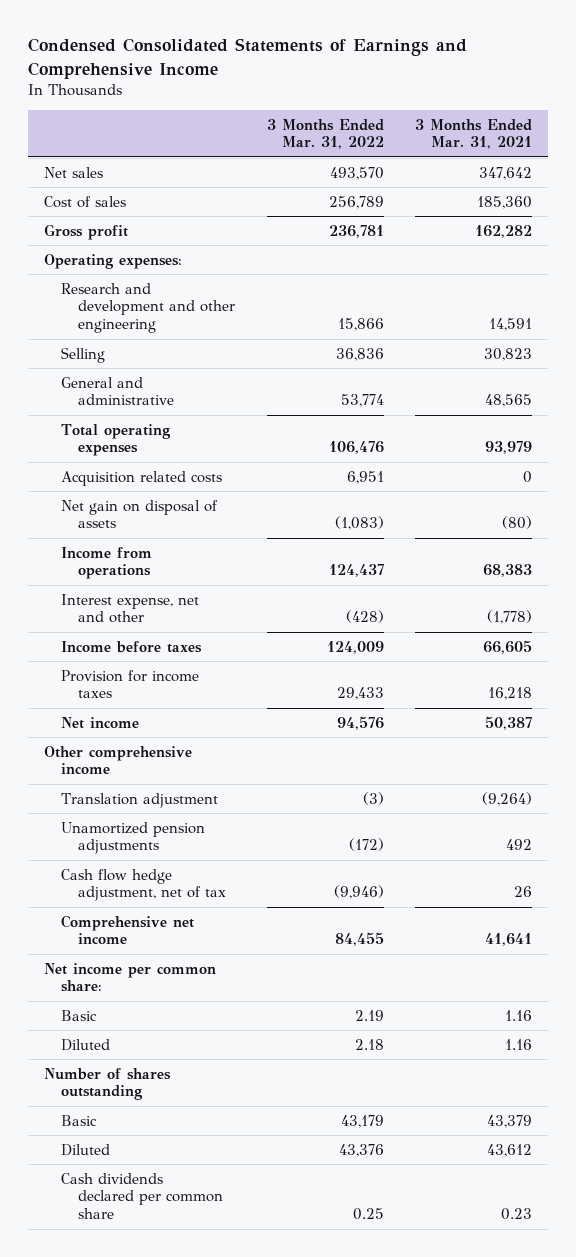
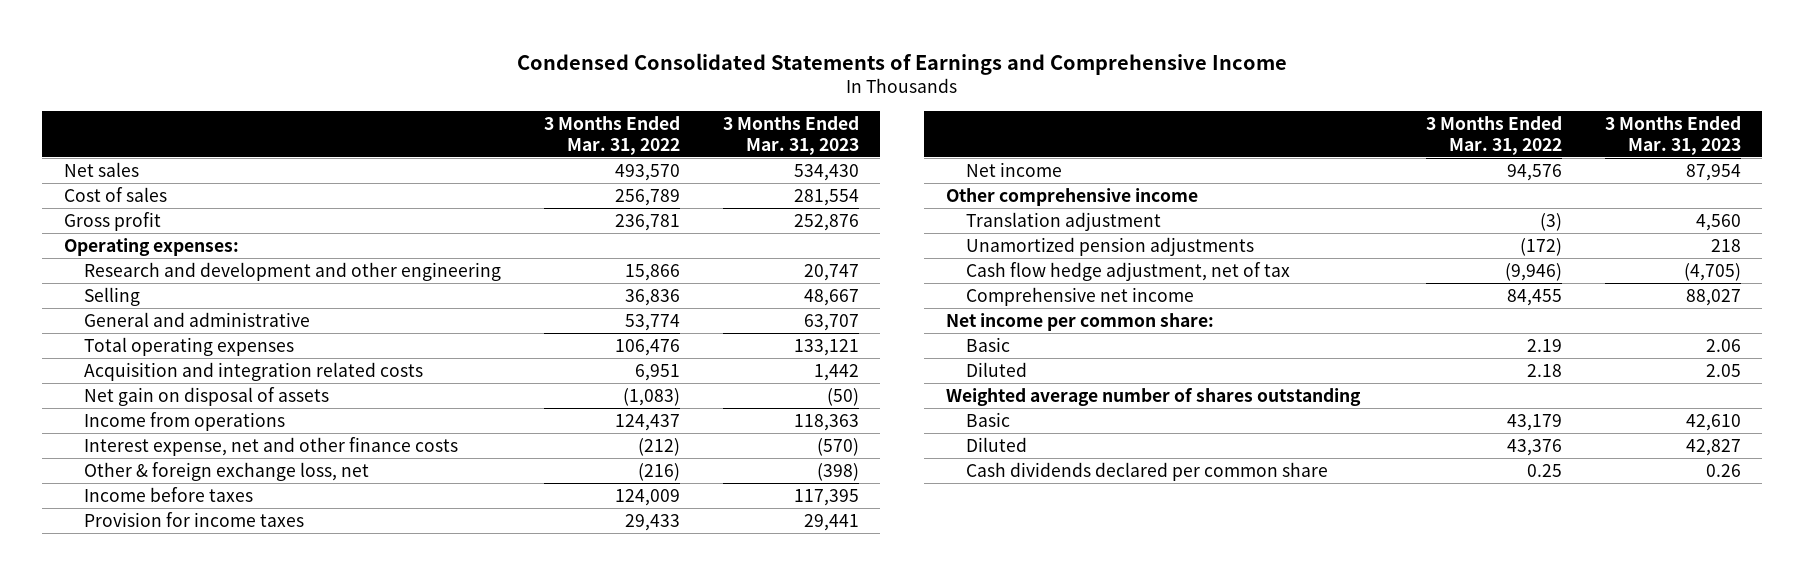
[415,118,533,150] 3 Months Ended Mar. 31, 2021 -> none
none -> [722,115,859,155] 3 Months Ended Mar. 31, 2023
[60,470,222,486] Acquisition related costs -> [83,361,423,381] Acquisition and integration related costs
[60,593,199,624] Interest expense, net and other -> [83,436,458,456] Interest expense, net and other finance costs
[345,610,384,624] (428) -> [637,437,680,456] (212)
none -> [83,461,369,481] Other & foreign exchange loss, net
[43,1067,171,1101] Number of shares outstanding -> [945,386,1361,406] Weighted average number of shares outstanding

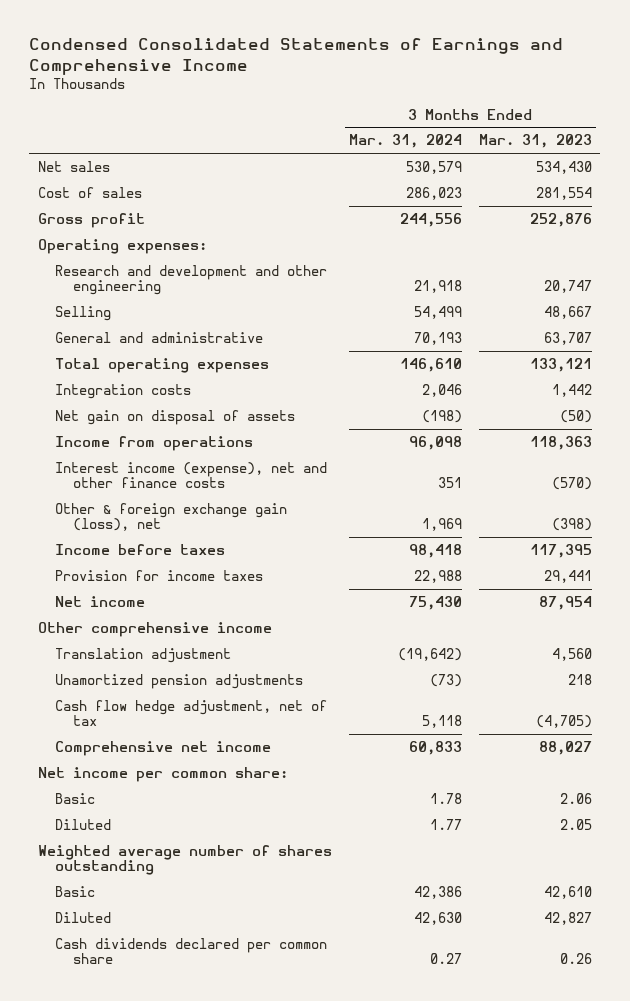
[543,115,680,155] 3 Months Ended Mar. 31, 2022 -> none
none -> [348,134,462,149] Mar. 31, 2024
[83,361,423,381] Acquisition and integration related costs -> [55,383,192,399] Integration costs
[83,436,458,456] Interest expense, net and other finance costs -> [55,461,328,489] Interest income (expense), net and other finance costs
[83,461,369,481] Other & foreign exchange loss, net -> [55,502,288,532] Other & foreign exchange gain (loss), net

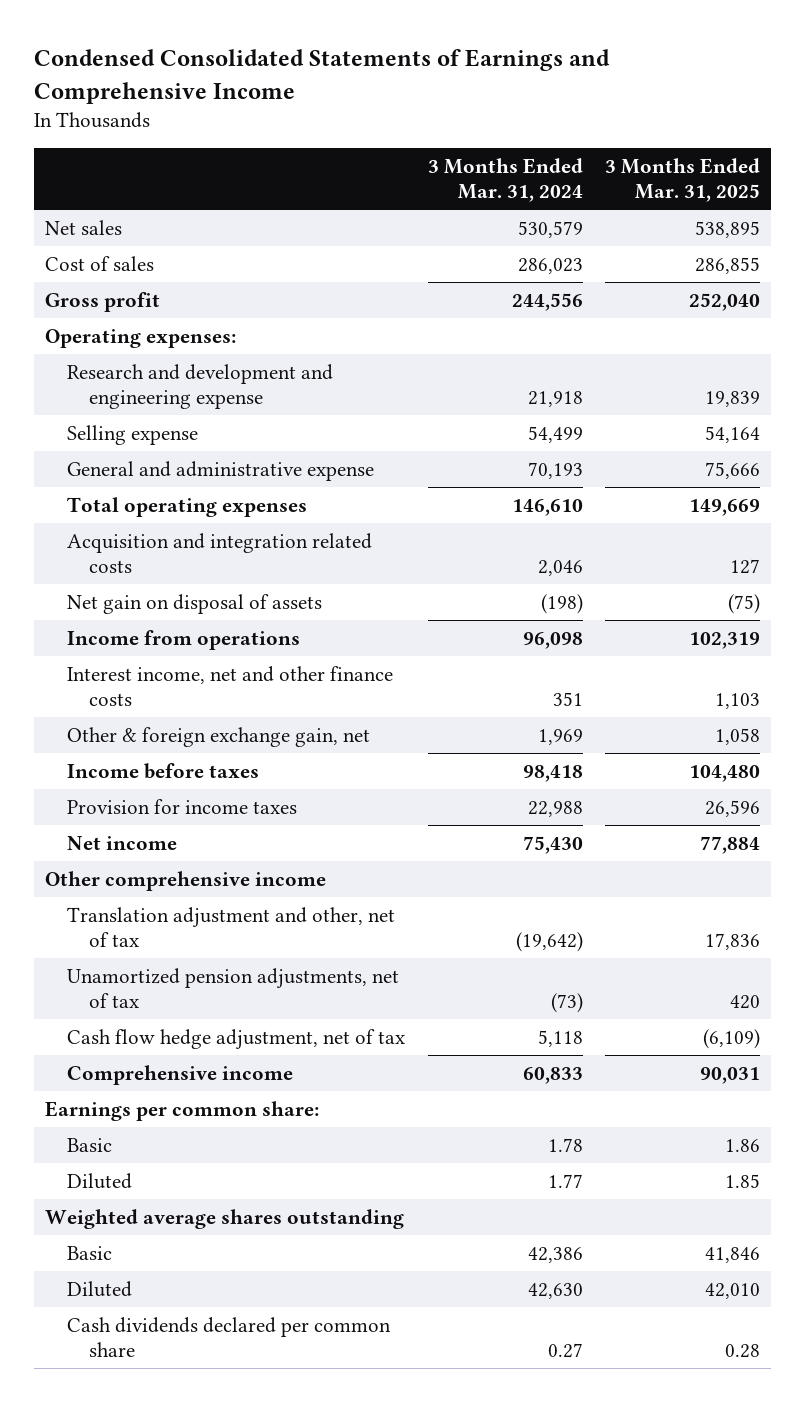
[478,134,592,149] Mar. 31, 2023 -> none
none -> [605,157,761,203] 3 Months Ended Mar. 31, 2025
[55,264,328,296] Research and development and other engineering -> [67,363,334,410] Research and development and engineering expense
[55,305,112,321] Selling -> [67,424,199,445] Selling expense
[55,331,264,343] General and administrative -> [67,460,375,481] General and administrative expense
[55,383,192,399] Integration costs -> [67,532,373,574] Acquisition and integration related costs
[55,461,328,489] Interest income (expense), net and other finance costs -> [67,665,394,707] Interest income, net and other finance costs
[55,502,288,532] Other & foreign exchange gain (loss), net -> [67,726,371,747] Other & foreign exchange gain, net
[55,647,232,663] Translation adjustment -> [67,906,396,948] Translation adjustment and other, net of tax
[55,673,304,689] Unamortized pension adjustments -> [67,967,400,1009] Unamortized pension adjustments, net of tax
[55,740,272,756] Comprehensive net income -> [67,1064,294,1085] Comprehensive income
[37,766,288,782] Net income per common share: -> [44,1100,319,1121] Earnings per common share:
[37,844,332,876] Weighted average number of shares outstanding -> [44,1208,404,1229] Weighted average shares outstanding

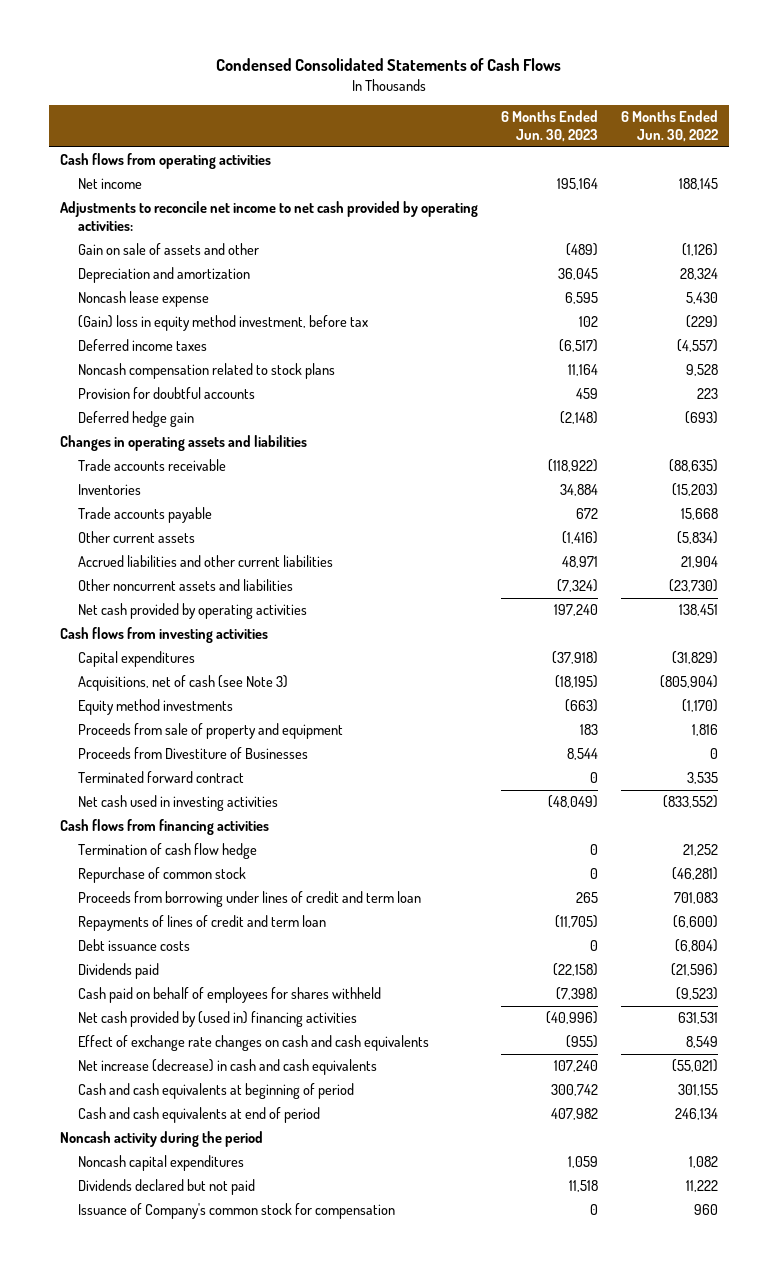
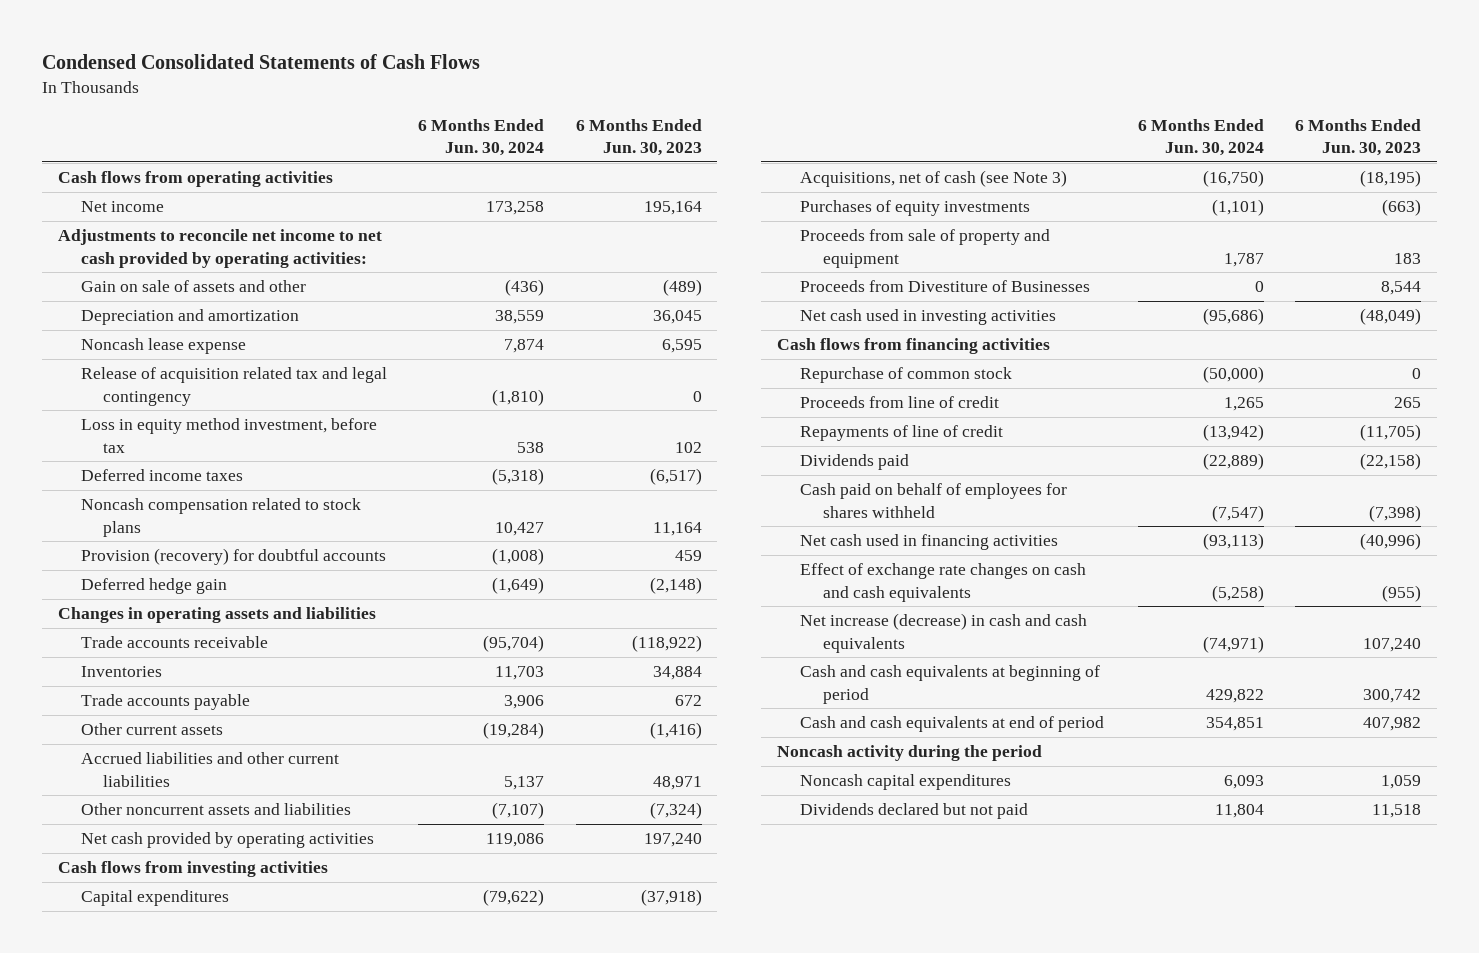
[620,110,718,143] 6 Months Ended Jun. 30, 2022 -> none
none -> [418,118,545,157] 6 Months Ended Jun. 30, 2024
none -> [80,367,387,406] Release of acquisition related tax and legal contingency
[77,315,368,332] (Gain) loss in equity method investment, before tax -> [80,418,377,453] Loss in equity method investment, before tax
[77,387,255,400] Provision for doubtful accounts -> [80,548,386,566] Provision (recovery) for doubtful accounts
[77,699,233,716] Equity method investments -> [800,200,1031,217] Purchases of equity investments
[77,771,244,784] Terminated forward contract -> none
[77,843,257,860] Termination of cash flow hedge -> none
[77,939,190,952] Debt issuance costs -> none
[77,891,421,908] Proceeds from borrowing under lines of credit and term loan -> [800,396,1000,409] Proceeds from line of credit
[77,915,326,932] Repayments of lines of credit and term loan -> [800,425,1004,442] Repayments of line of credit
[77,1011,357,1028] Net cash provided by (used in) financing activities -> [800,534,1059,551] Net cash used in financing activities
[77,1203,395,1220] Issuance of Company's common stock for compensation -> none

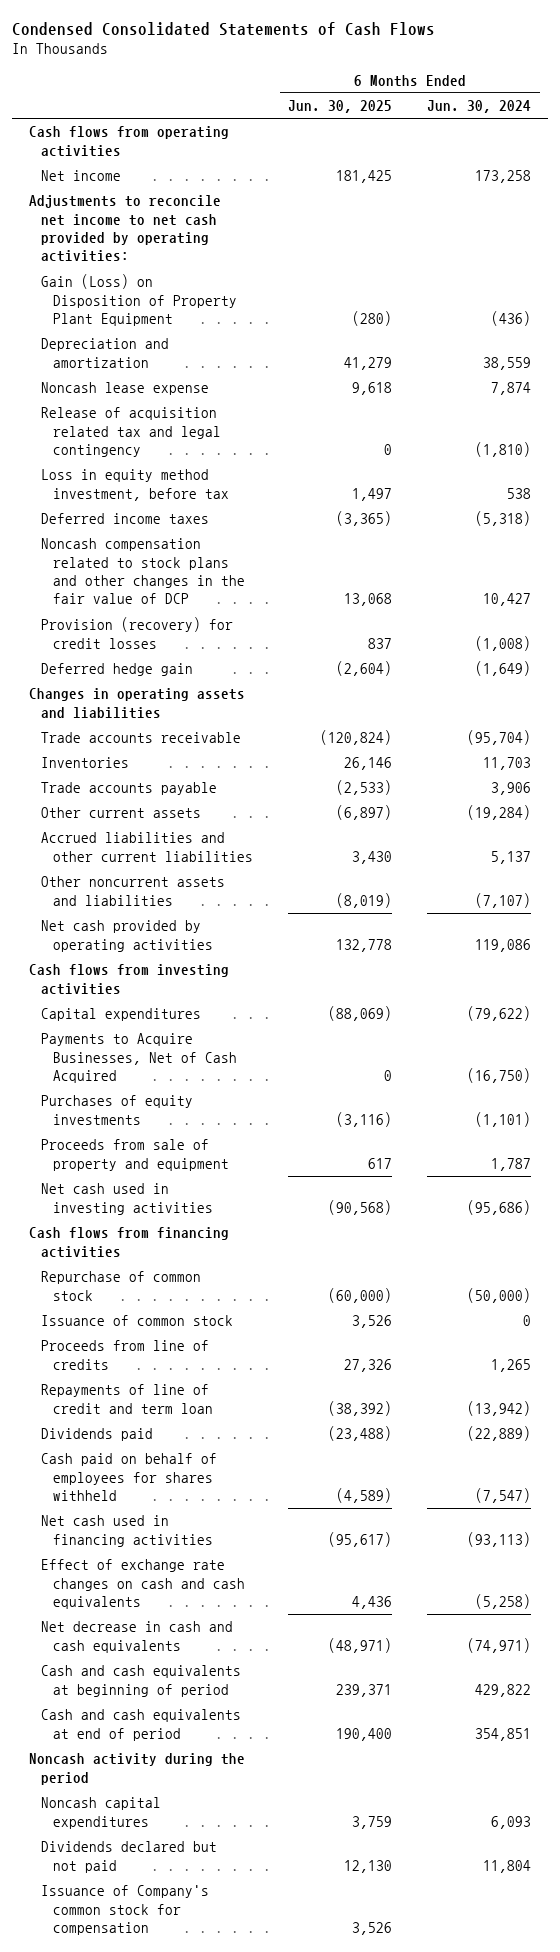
[575,118,702,157] 6 Months Ended Jun. 30, 2023 -> none
none -> [288,100,393,114] Jun. 30, 2025
[80,280,306,293] Gain on sale of assets and other -> [41,274,238,327] Gain (Loss) on Disposition of Property Plant Equipment
[80,498,361,537] Noncash compensation related to stock plans -> [41,538,246,605] Noncash compensation related to stock plans and other changes in the fair value of DCP
[80,548,386,566] Provision (recovery) for doubtful accounts -> [41,617,234,649] Provision (recovery) for credit losses
[800,170,1068,188] Acquisitions, net of cash (see Note 3) -> [41,1033,238,1084] Payments to Acquire Businesses, Net of Cash Acquired
[800,280,1091,293] Proceeds from Divestiture of Businesses -> none
none -> [41,1315,234,1327] Issuance of common stock
[800,396,1000,409] Proceeds from line of credit -> [41,1340,210,1370] Proceeds from line of credits
[800,425,1004,442] Repayments of line of credit -> [41,1384,214,1414] Repayments of line of credit and term loan
[800,613,1088,653] Net increase (decrease) in cash and cash equivalents -> [41,1621,234,1653] Net decrease in cash and cash equivalents
none -> [41,1885,210,1936] Issuance of Company's common stock for compensation

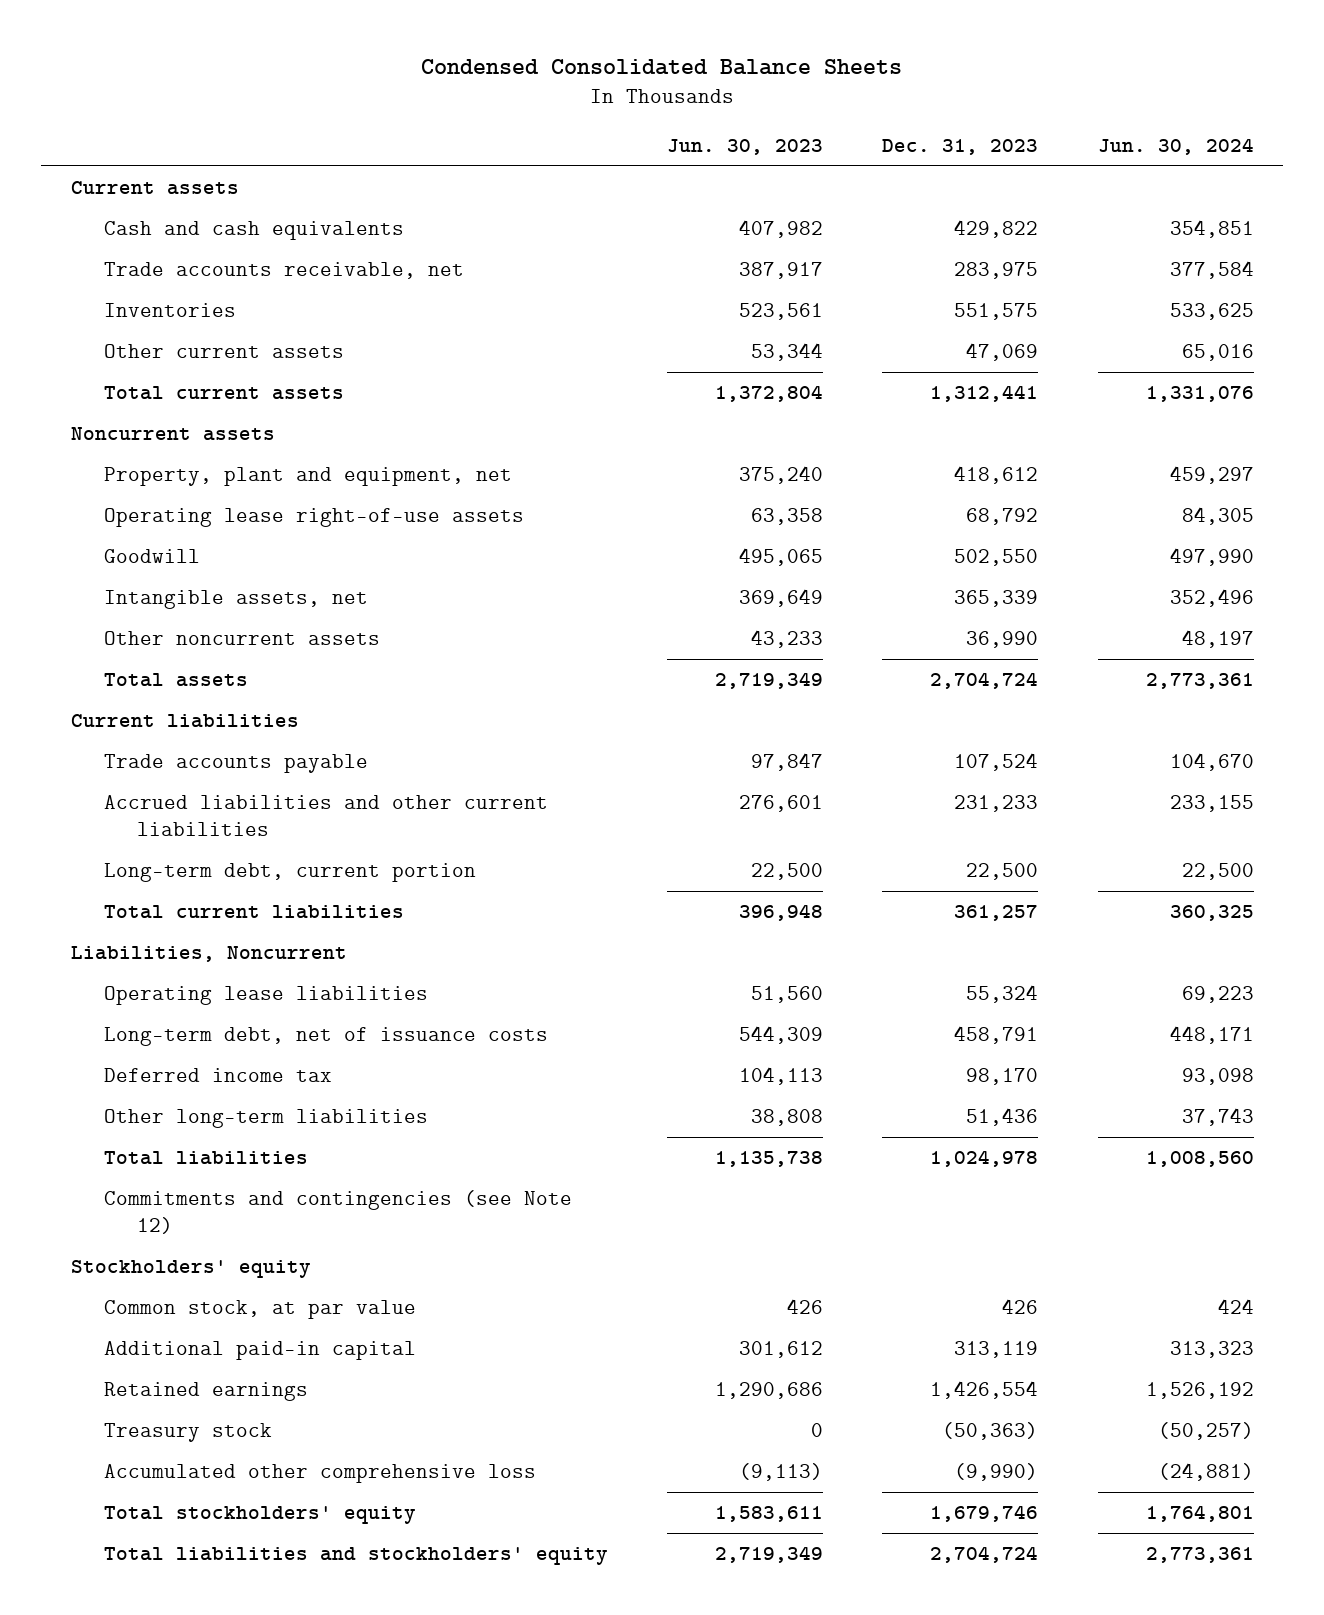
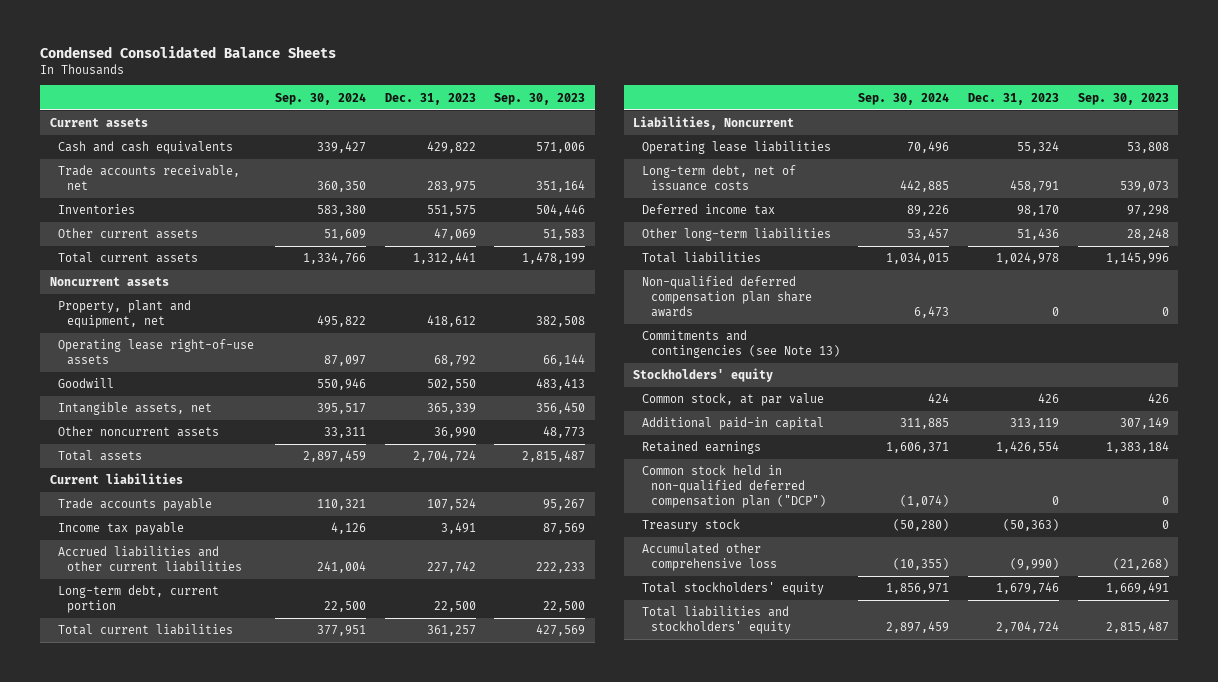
[667,138,824,155] Jun. 30, 2023 -> none
[1097,137,1254,155] Jun. 30, 2024 -> none
none -> [274,92,366,105] Sep. 30, 2024
none -> [494,92,586,105] Sep. 30, 2023
none -> [58,522,185,536] Income tax payable
[954,795,1039,813] 231,233 -> [426,560,476,573] 227,742
none -> [641,276,812,317] Non-qualified deferred compensation plan share awards
[103,1190,572,1234] Commitments and contingencies (see Note 12) -> [641,330,840,358] Commitments and contingencies (see Note 13)
none -> [641,465,826,508] Common stock held in non-qualified deferred compensation plan ("DCP")

